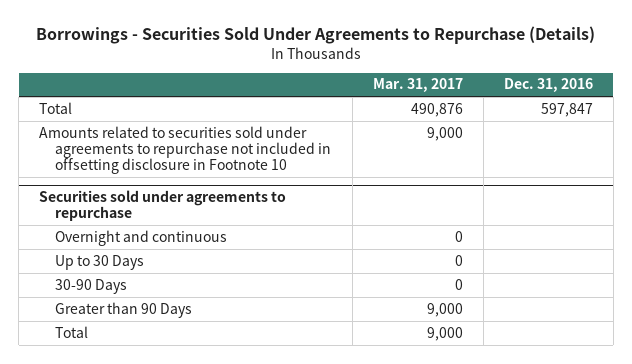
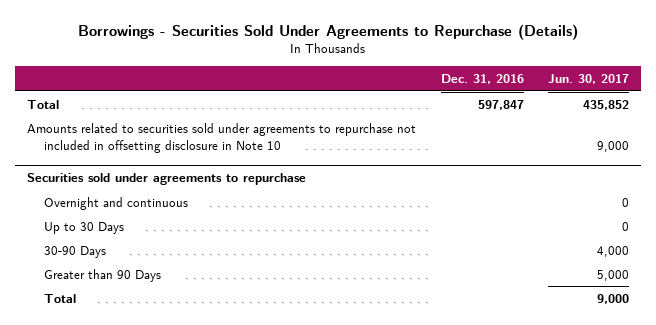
[372,78,463,93] Mar. 31, 2017 -> none
none -> [547,74,629,85] Jun. 30, 2017
[39,125,332,175] Amounts related to securities sold under agreements to repurchase not included in offsetting disclosure in Footnote 10 -> [27,122,417,153] Amounts related to securities sold under agreements to repurchase not included in offsetting disclosure in Note 10

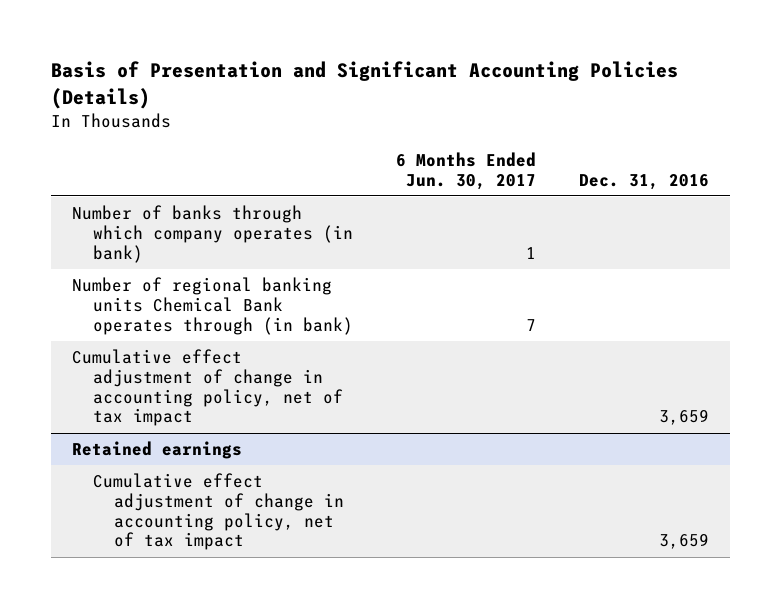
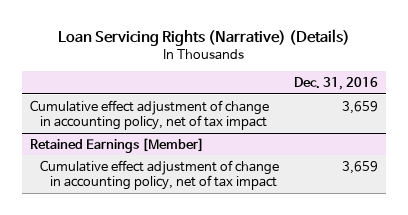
[50,61,678,109] Basis of Presentation and Significant Accounting Policies (Details) -> [57,28,350,46] Loan Servicing Rights (Narrative) (Details)
[395,152,536,190] 6 Months Ended Jun. 30, 2017 -> none
[72,205,353,263] Number of banks through which company operates (in bank) -> none
[72,277,353,335] Number of regional banking units Chemical Bank operates through (in bank) -> none
[72,441,243,460] Retained earnings -> [29,137,204,153] Retained Earnings [Member]

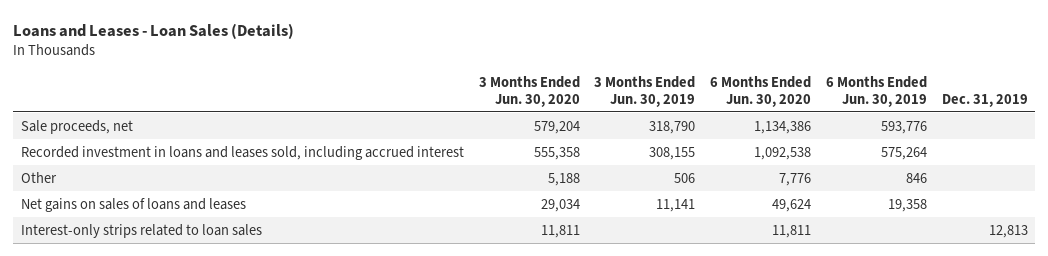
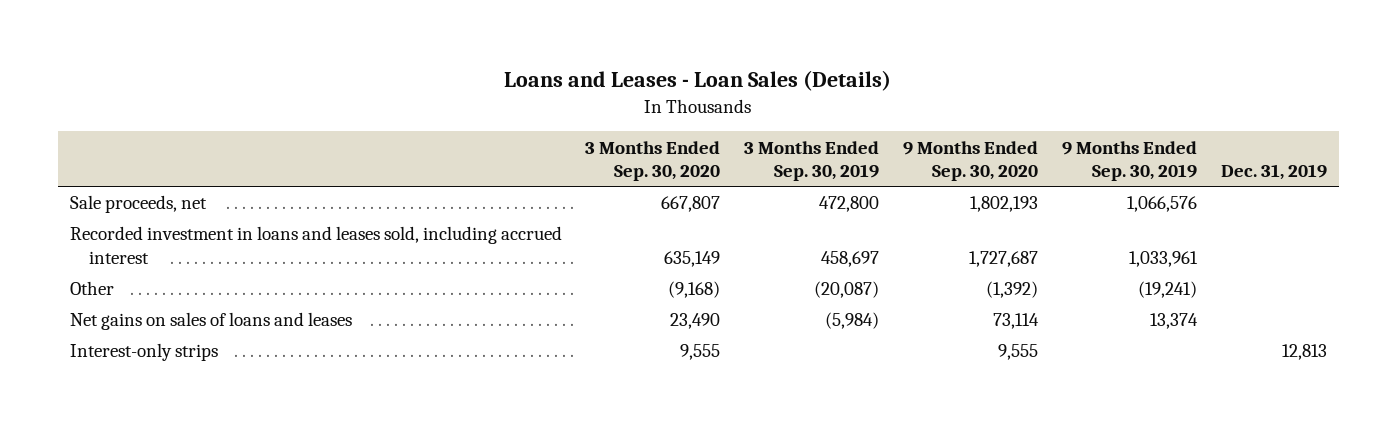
[478,75,580,107] 3 Months Ended Jun. 30, 2020 -> none
[594,75,696,107] 3 Months Ended Jun. 30, 2019 -> none
[710,75,812,107] 6 Months Ended Jun. 30, 2020 -> none
[825,75,927,107] 6 Months Ended Jun. 30, 2019 -> none
none -> [585,140,721,182] 3 Months Ended Sep. 30, 2020
none -> [744,140,880,182] 3 Months Ended Sep. 30, 2019
none -> [903,140,1039,182] 9 Months Ended Sep. 30, 2020
none -> [1061,140,1197,182] 9 Months Ended Sep. 30, 2019
[20,223,262,238] Interest-only strips related to loan sales -> [69,343,218,362] Interest-only strips

